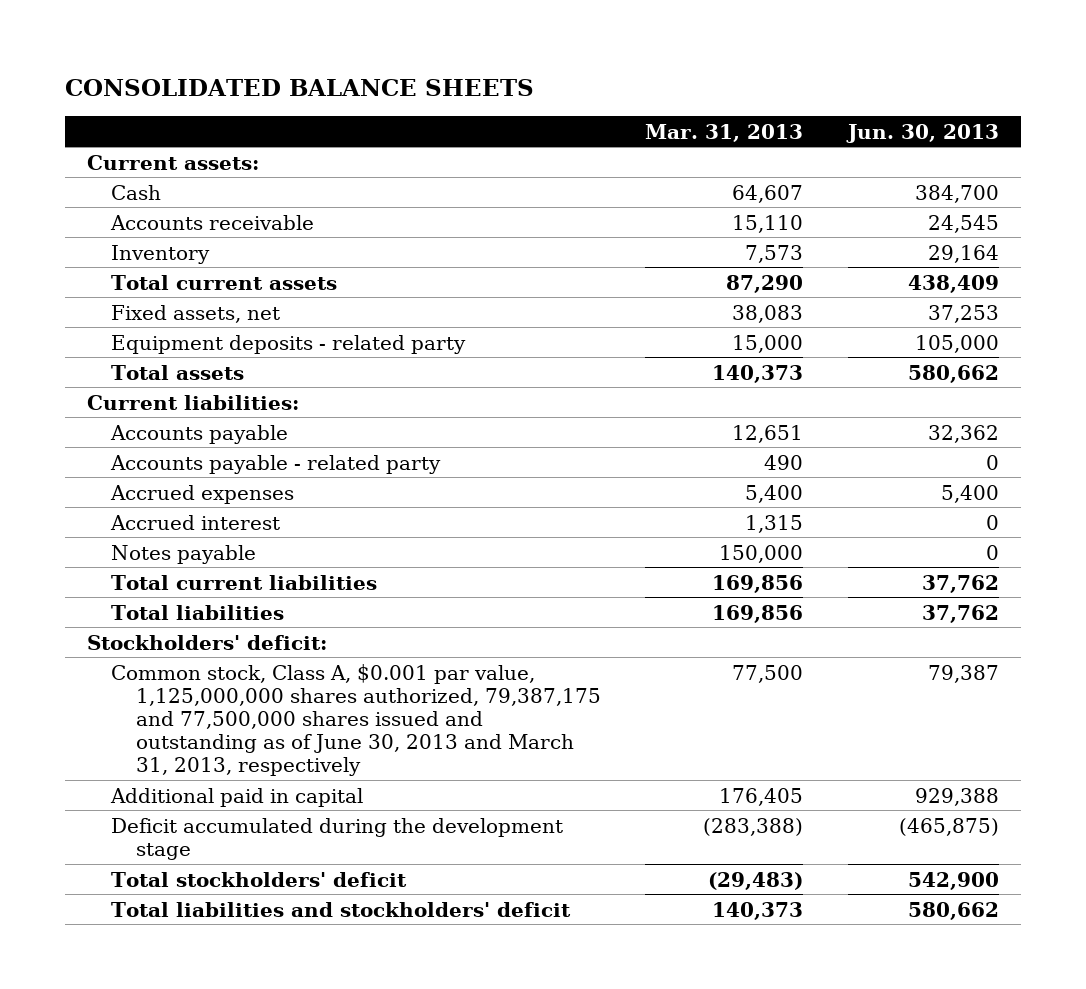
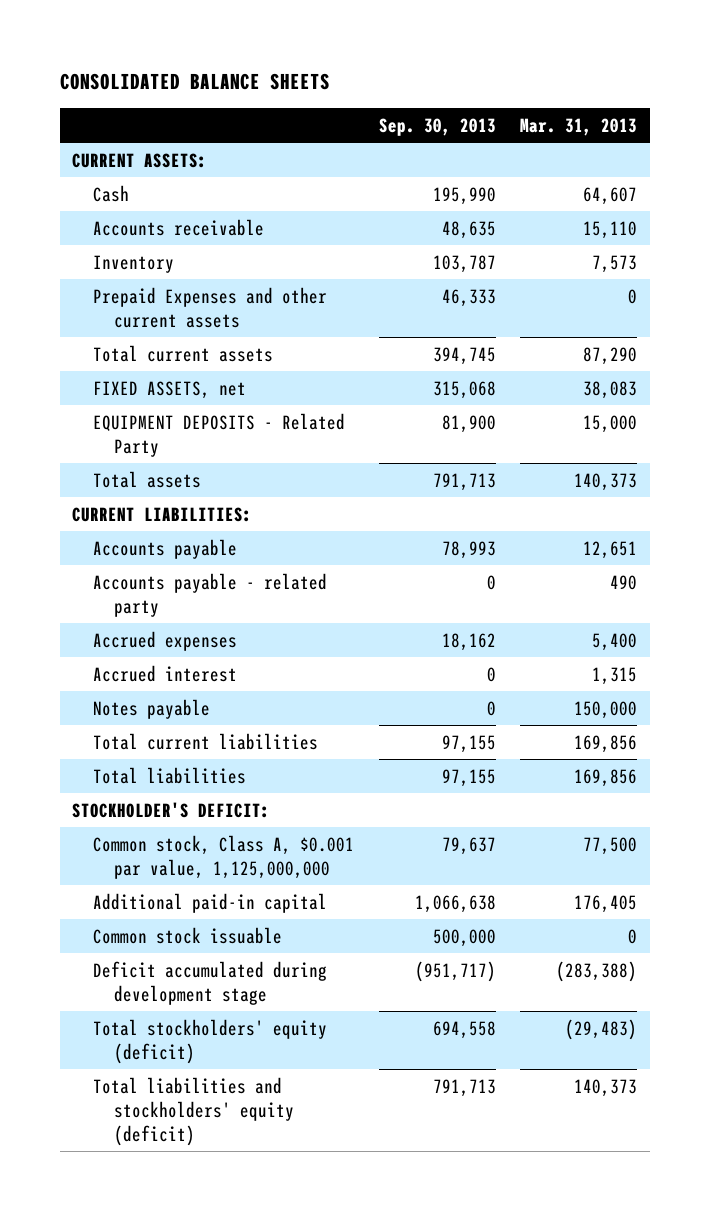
[845,123,999,143] Jun. 30, 2013 -> none
none -> [378,117,496,136] Sep. 30, 2013
[86,154,259,170] Current assets: -> [72,152,208,168] CURRENT ASSETS:
none -> [93,286,328,328] Prepaid Expenses and other current assets
[111,304,281,323] Fixed assets, net -> [93,380,247,399] FIXED ASSETS, net
[111,334,467,354] Equipment deposits - related party -> [93,412,346,457] EQUIPMENT DEPOSITS - Related Party
[86,394,299,410] Current liabilities: -> [72,506,253,522] CURRENT LIABILITIES:
[86,634,327,650] Stockholders' deficit: -> [72,801,271,818] STOCKHOLDER'S DEFICIT:
[111,663,601,777] Common stock, Class A, $0.001 par value, 1,125,000,000 shares authorized, 79,387,175 and 77,500,000 shares issued and outstanding as of June 30, 2013 and March 31, 2013, respectively -> [93,834,355,879] Common stock, Class A, $0.001 par value, 1,125,000,000
[110,787,364,807] Additional paid in capital -> [93,892,328,913] Additional paid-in capital
none -> [93,926,283,944] Common stock issuable
[111,817,564,860] Deficit accumulated during the development stage -> [93,960,328,1005] Deficit accumulated during development stage
[111,871,408,887] Total stockholders' deficit -> [93,1018,328,1064] Total stockholders' equity (deficit)
[111,901,572,917] Total liabilities and stockholders' deficit -> [93,1076,294,1146] Total liabilities and stockholders' equity (deficit)

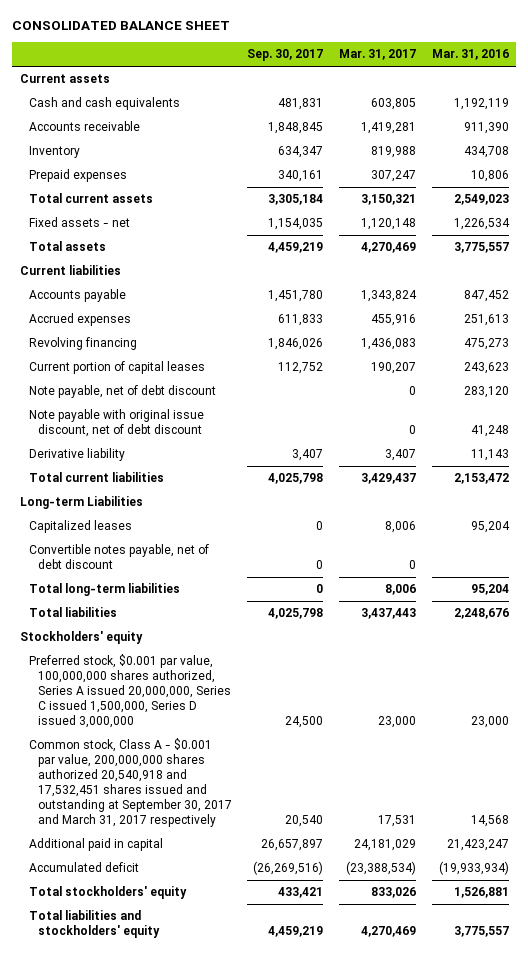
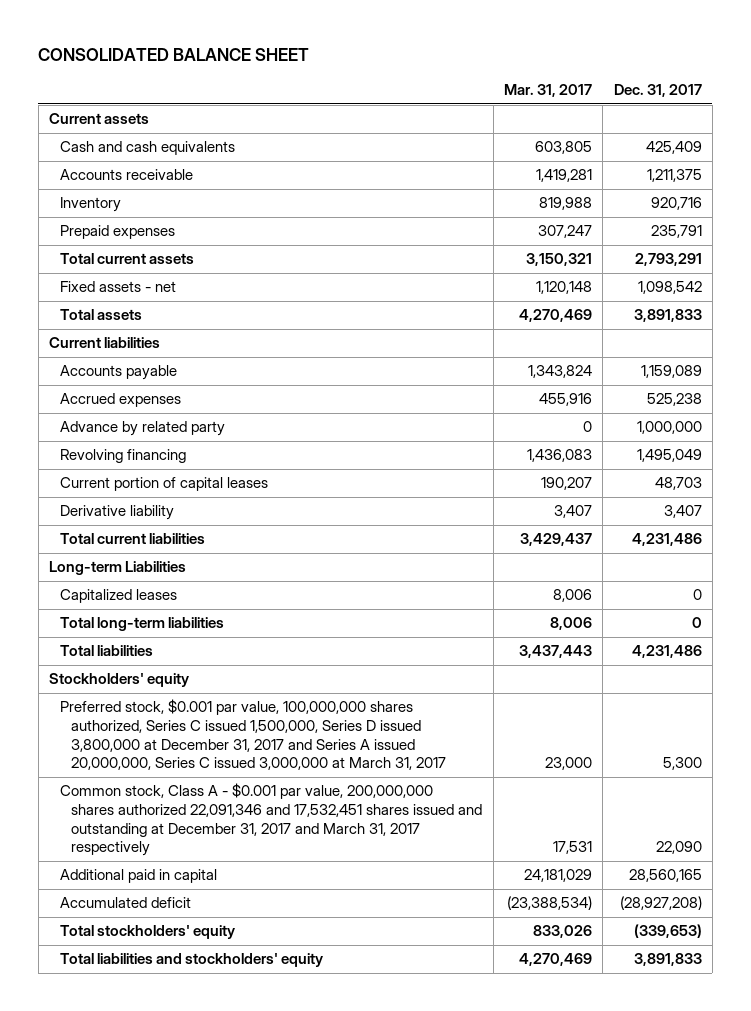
[247,49,324,62] Sep. 30, 2017 -> none
[431,49,509,61] Mar. 31, 2016 -> none
none -> [613,84,702,98] Dec. 31, 2017
none -> [60,421,226,437] Advance by related party
[28,385,216,399] Note payable, net of debt discount -> none
[28,409,204,438] Note payable with original issue discount, net of debt discount -> none
[28,544,209,570] Convertible notes payable, net of debt discount -> none
[28,654,231,728] Preferred stock, $0.001 par value, 100,000,000 shares authorized, Series A issued 20,000,000, Series C issued 1,500,000, Series D issued 3,000,000 -> [60,699,447,771] Preferred stock, $0.001 par value, 100,000,000 shares authorized, Series C issued 1,500,000, Series D issued 3,800,000 at December 31, 2017 and Series A issued 20,000,000, Series C issued 3,000,000 at March 31, 2017
[28,738,232,827] Common stock, Class A - $0.001 par value, 200,000,000 shares authorized 20,540,918 and 17,532,451 shares issued and outstanding at September 30, 2017 and March 31, 2017 respectively -> [60,783,483,857] Common stock, Class A - $0.001 par value, 200,000,000 shares authorized 22,091,346 and 17,532,451 shares issued and outstanding at December 31, 2017 and March 31, 2017 respectively

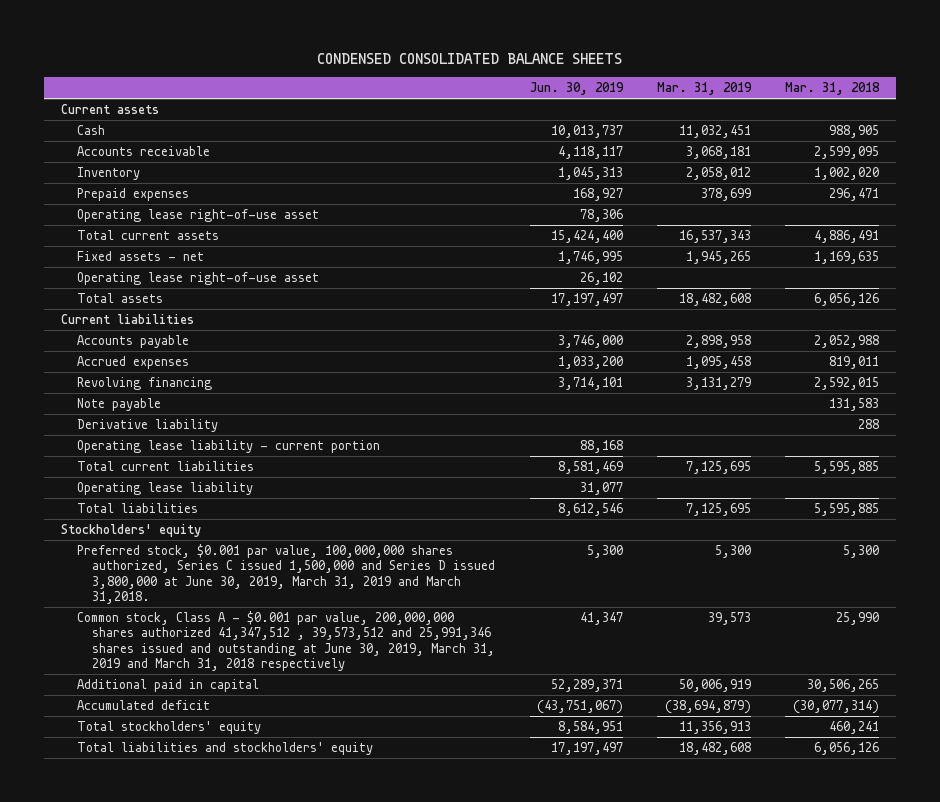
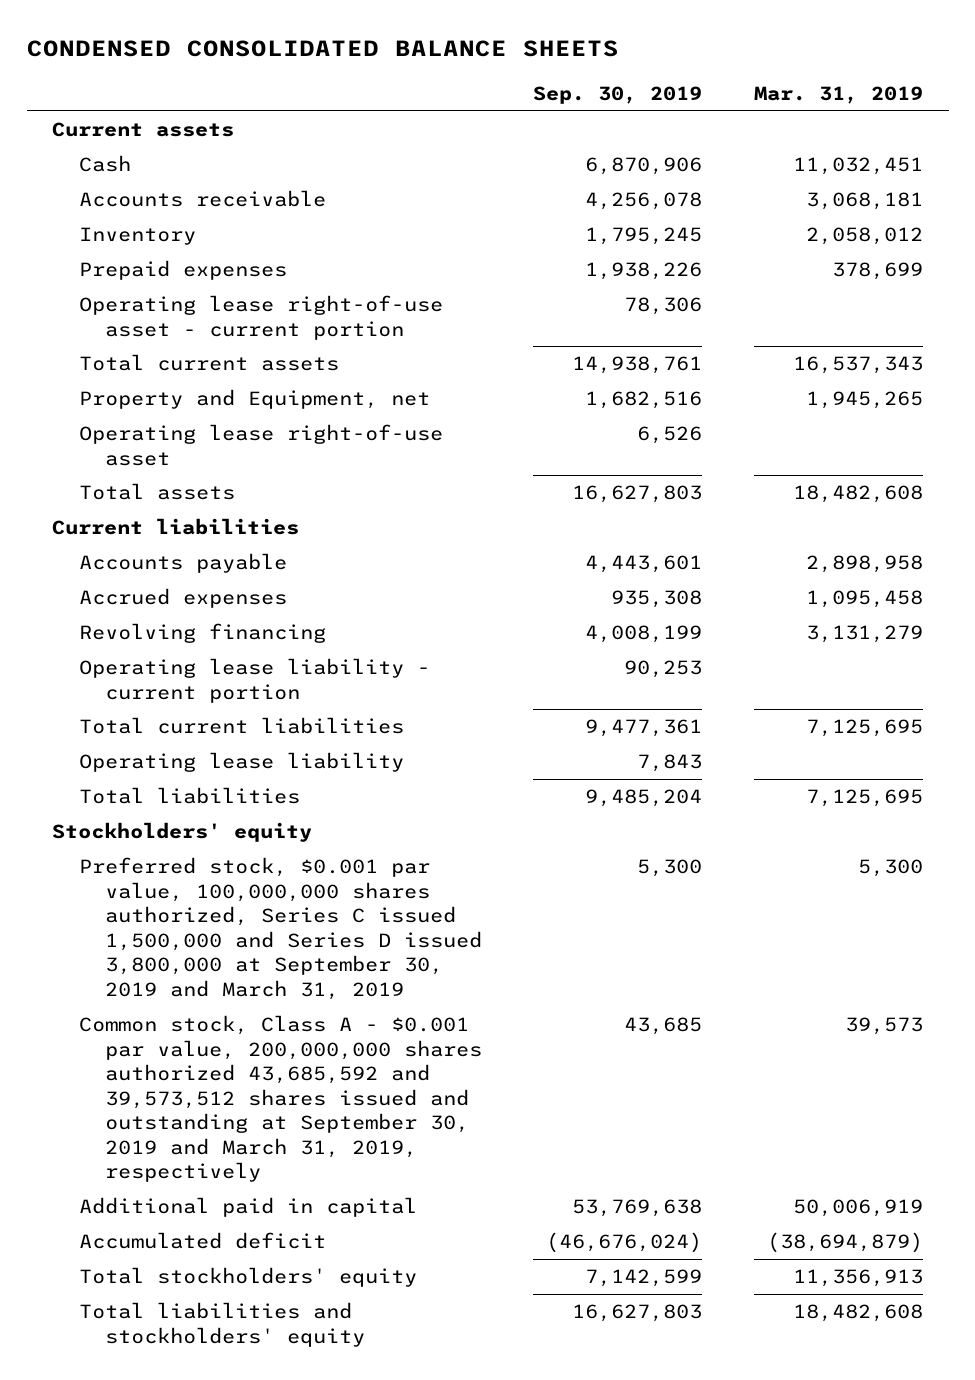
[529,82,624,96] Jun. 30, 2019 -> none
[785,82,881,96] Mar. 31, 2018 -> none
none -> [533,85,703,104] Sep. 30, 2019
[76,209,319,223] Operating lease right-of-use asset -> [78,295,443,340] Operating lease right-of-use asset - current portion
[76,251,204,262] Fixed assets - net -> [78,389,430,410] Property and Equipment, net
[76,398,161,412] Note payable -> none
[76,419,218,433] Derivative liability -> none
[76,544,496,605] Preferred stock, $0.001 par value, 100,000,000 shares authorized, Series C issued 1,500,000 and Series D issued 3,800,000 at June 30, 2019, March 31, 2019 and March 31,2018. -> [78,857,482,1000] Preferred stock, $0.001 par value, 100,000,000 shares authorized, Series C issued 1,500,000 and Series D issued 3,800,000 at September 30, 2019 and March 31, 2019
[76,611,496,672] Common stock, Class A - $0.001 par value, 200,000,000 shares authorized 41,347,512 , 39,573,512 and 25,991,346 shares issued and outstanding at June 30, 2019, March 31, 2019 and March 31, 2018 respectively -> [78,1015,482,1183] Common stock, Class A - $0.001 par value, 200,000,000 shares authorized 43,685,592 and 39,573,512 shares issued and outstanding at September 30, 2019 and March 31, 2019, respectively

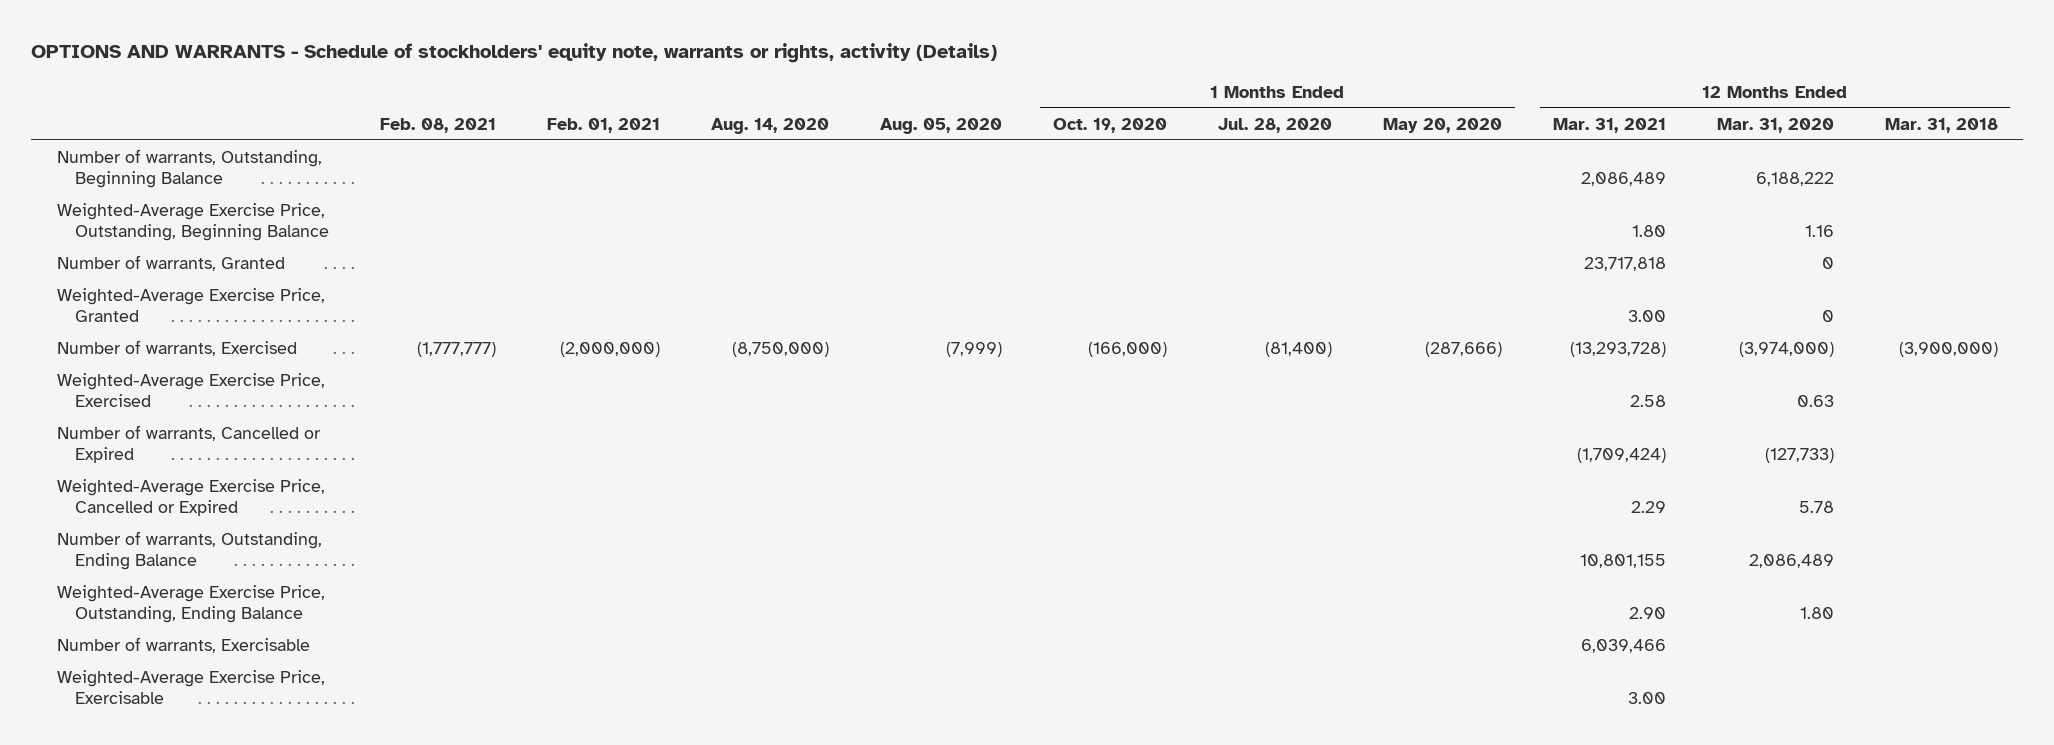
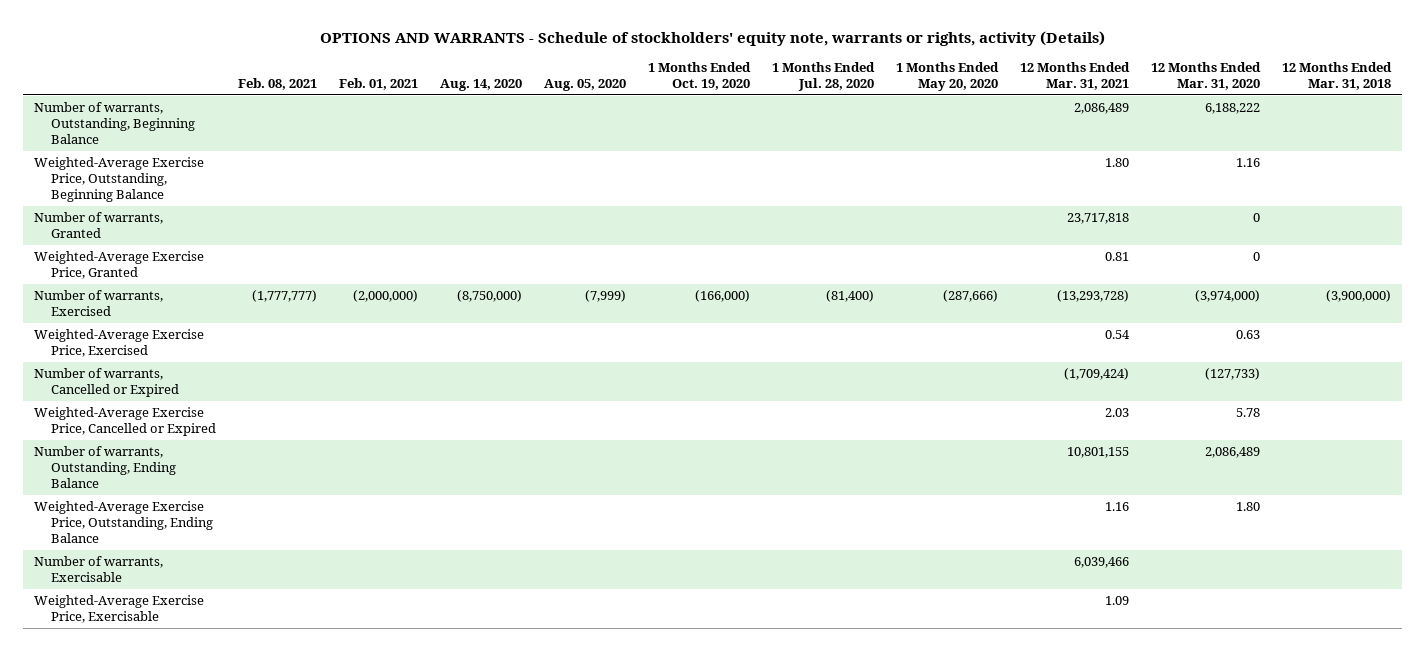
[1627,309,1666,322] 3.00 -> [1105,252,1130,262] 0.81
[1629,394,1666,407] 2.58 -> [1105,330,1131,340] 0.54
[1630,500,1666,513] 2.29 -> [1105,408,1130,418] 2.03
[1628,606,1666,619] 2.90 -> [1105,502,1130,512] 1.16
[1627,691,1666,704] 3.00 -> [1105,596,1130,606] 1.09

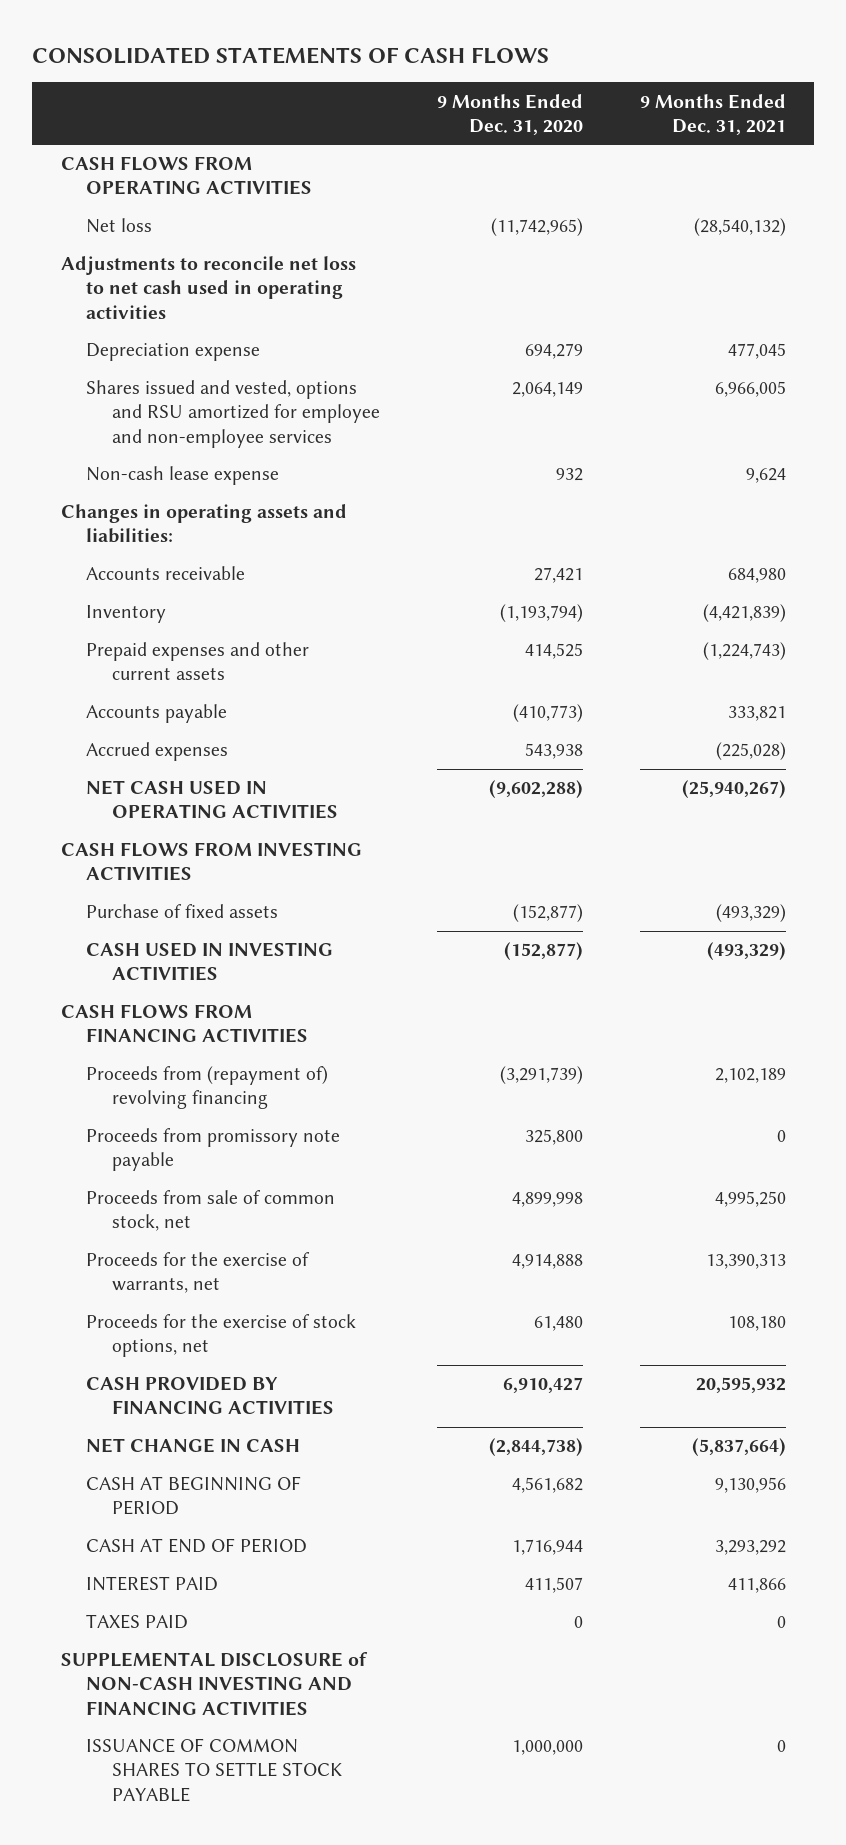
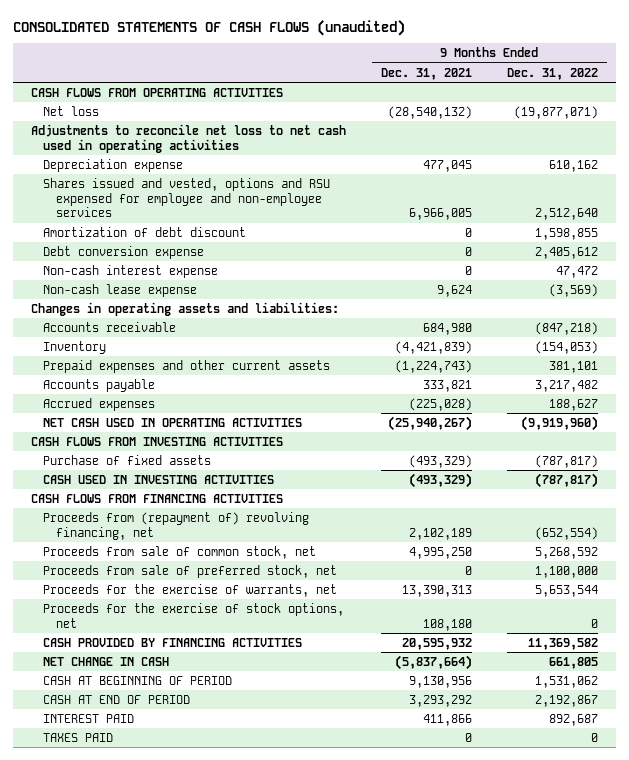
[32,46,550,64] CONSOLIDATED STATEMENTS OF CASH FLOWS -> [13,19,406,36] CONSOLIDATED STATEMENTS OF CASH FLOWS (unaudited)
[436,93,583,135] 9 Months Ended Dec. 31, 2020 -> none
none -> [507,67,599,80] Dec. 31, 2022
[86,380,380,448] Shares issued and vested, options and RSU amortized for employee and non-employee services -> [43,177,331,218] Shares issued and vested, options and RSU expensed for employee and non-employee services
none -> [43,226,247,237] Amortization of debt discount
none -> [43,245,205,259] Debt conversion expense
none -> [43,264,219,278] Non-cash interest expense
[86,1128,341,1172] Proceeds from promissory note payable -> none
[86,1066,329,1110] Proceeds from (repayment of) revolving financing -> [43,511,310,540] Proceeds from (repayment of) revolving financing, net
none -> [43,564,338,578] Proceeds from sale of preferred stock, net
[60,1652,368,1716] SUPPLEMENTAL DISCLOSURE of NON-CASH INVESTING AND FINANCING ACTIVITIES -> none
[86,1738,342,1802] ISSUANCE OF COMMON SHARES TO SETTLE STOCK PAYABLE -> none

